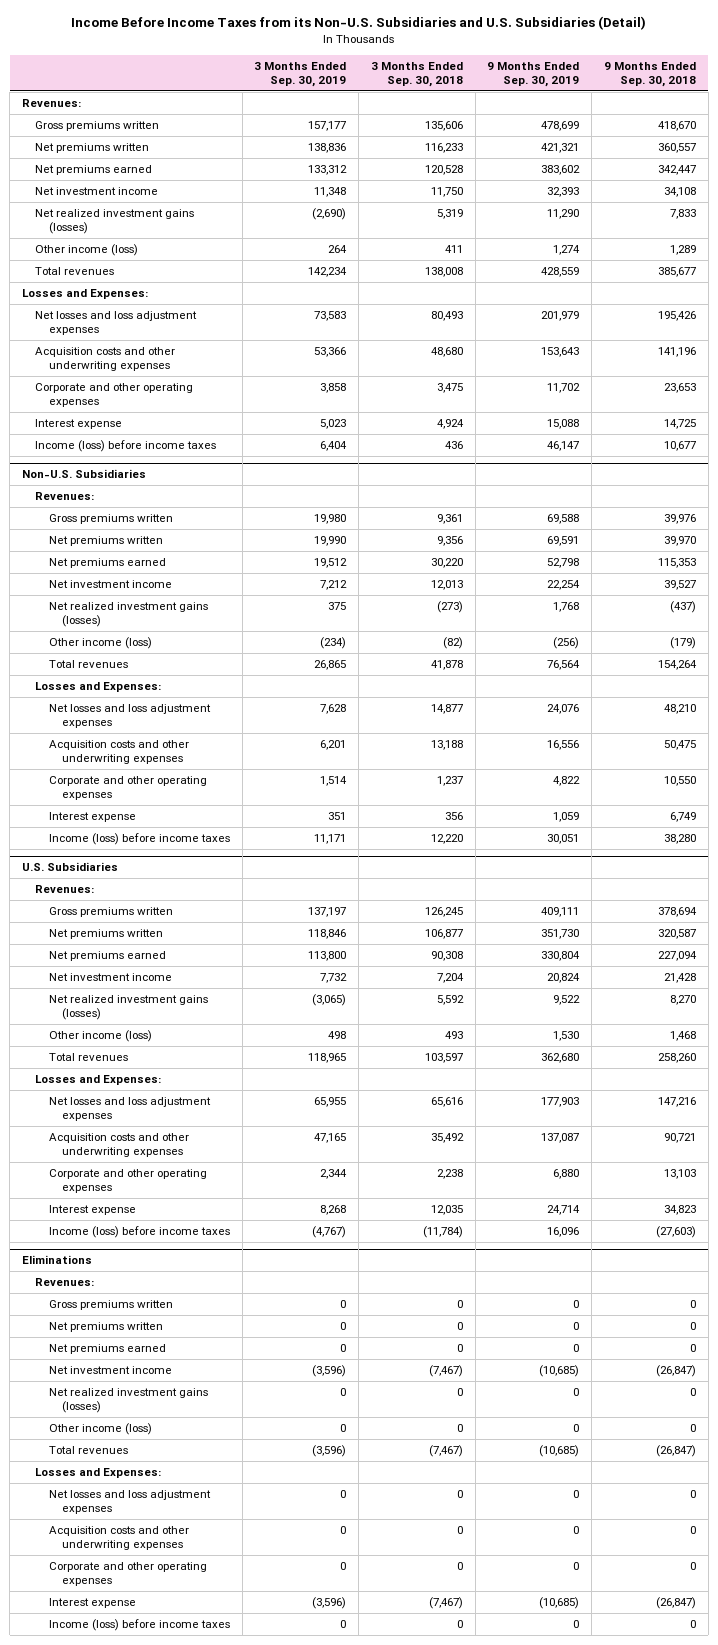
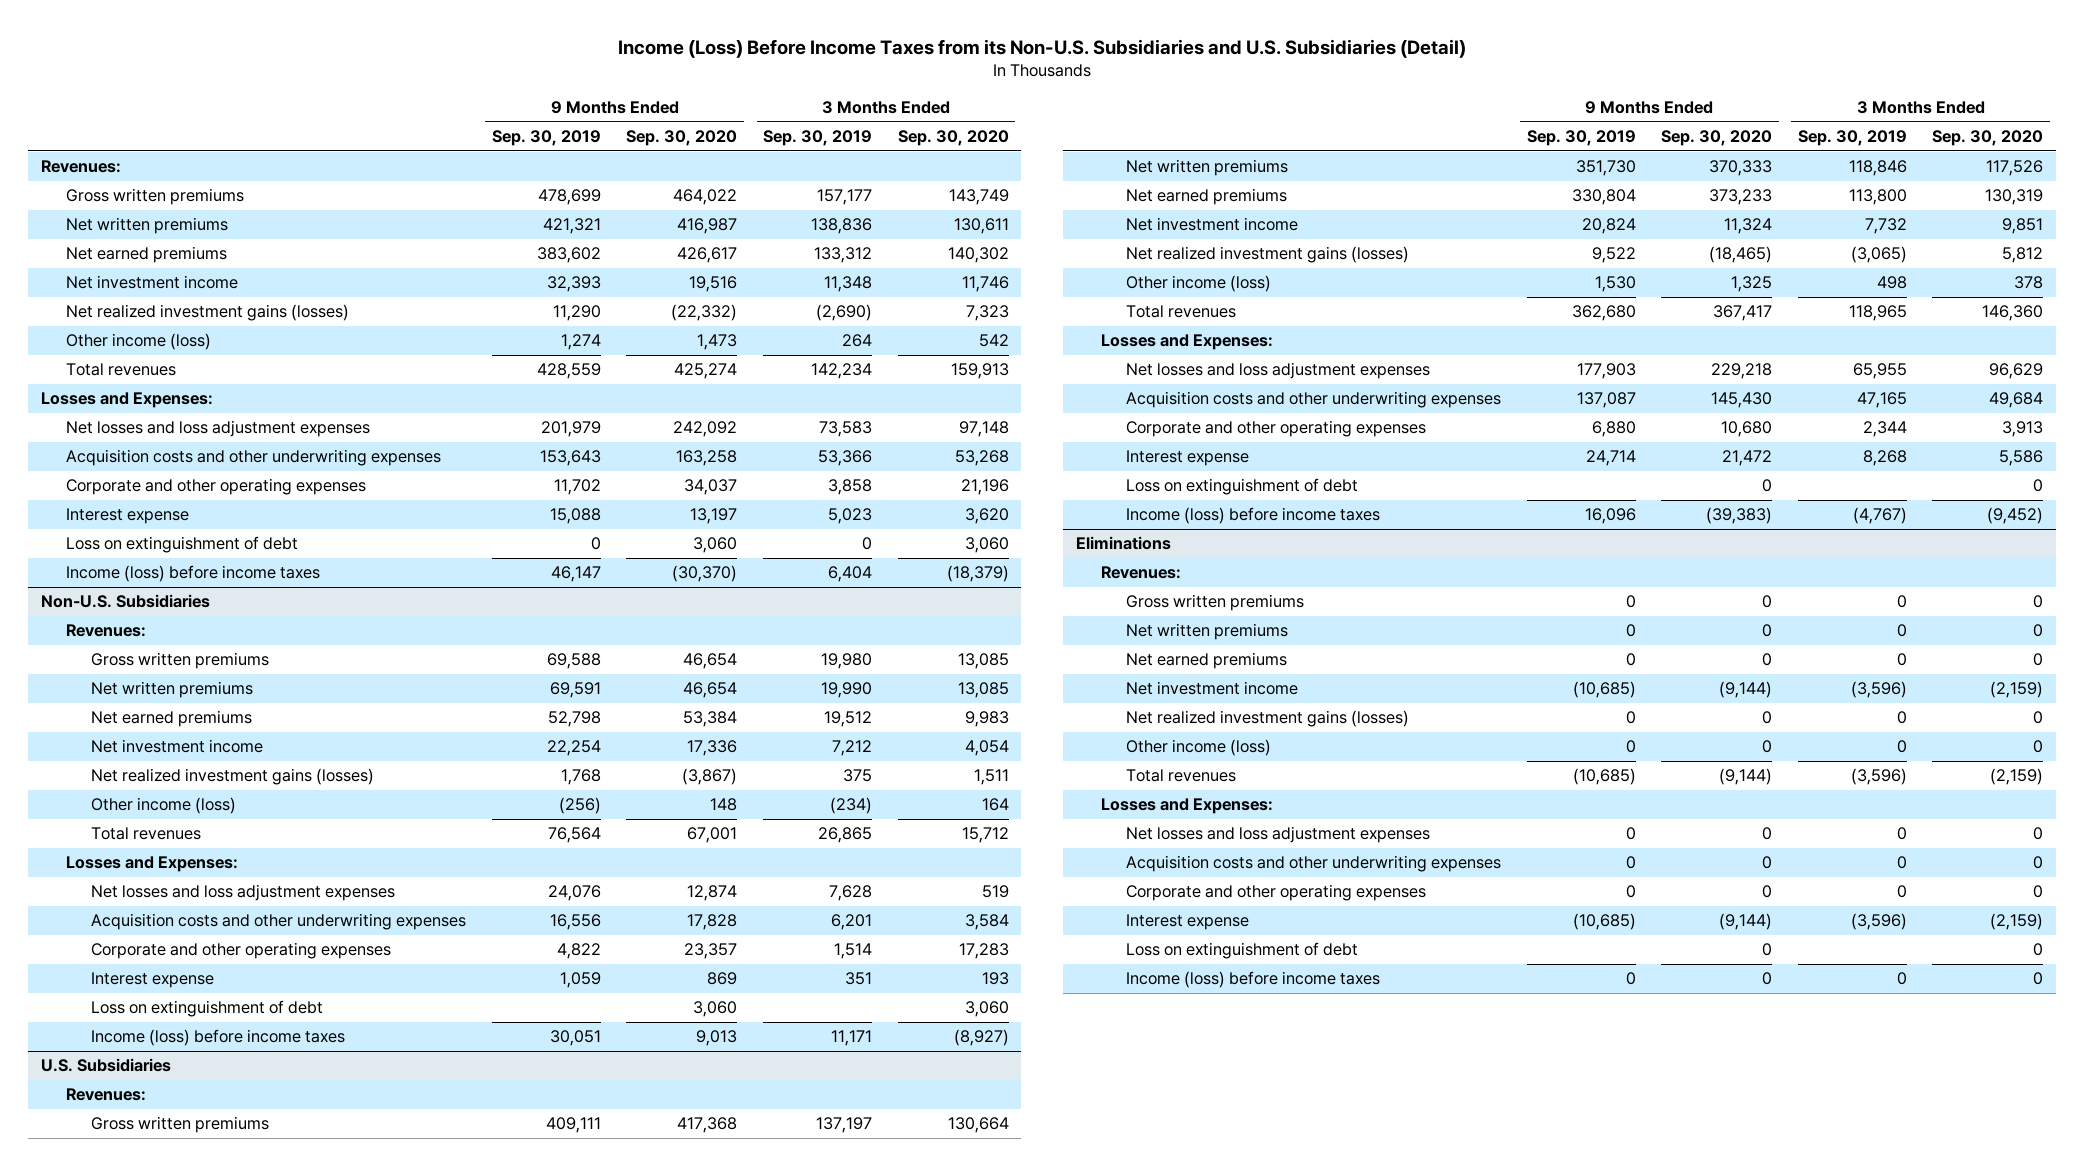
[70,16,646,31] Income Before Income Taxes from its Non-U.S. Subsidiaries and U.S. Subsidiaries (Detail) -> [618,38,1467,58] Income (Loss) Before Income Taxes from its Non-U.S. Subsidiaries and U.S. Subsidiaries (Detail)
[370,61,463,87] 3 Months Ended Sep. 30, 2018 -> none
[604,61,697,87] 9 Months Ended Sep. 30, 2018 -> none
none -> [626,129,738,146] Sep. 30, 2020
none -> [897,129,1009,146] Sep. 30, 2020
[35,120,160,131] Gross premiums written -> [65,188,244,206] Gross written premiums
[35,142,150,153] Net premiums written -> [65,217,228,235] Net written premiums
[35,164,153,175] Net premiums earned -> [65,246,227,264] Net earned premiums
none -> [65,536,298,554] Loss on extinguishment of debt
[48,513,173,524] Gross premiums written -> [91,652,270,670] Gross written premiums
[48,535,163,546] Net premiums written -> [91,681,254,699] Net written premiums
[48,557,166,568] Net premiums earned -> [91,710,253,728] Net earned premiums
none -> [91,1000,324,1018] Loss on extinguishment of debt
[48,906,173,917] Gross premiums written -> [91,1116,270,1134] Gross written premiums
[48,928,163,939] Net premiums written -> [1125,159,1288,177] Net written premiums
[48,950,166,961] Net premiums earned -> [1125,188,1287,206] Net earned premiums
none -> [1125,478,1358,496] Loss on extinguishment of debt
[48,1299,173,1310] Gross premiums written -> [1125,594,1304,612] Gross written premiums
[48,1321,163,1332] Net premiums written -> [1125,623,1288,641] Net written premiums
[48,1343,166,1354] Net premiums earned -> [1125,652,1287,670] Net earned premiums
none -> [1125,942,1358,960] Loss on extinguishment of debt

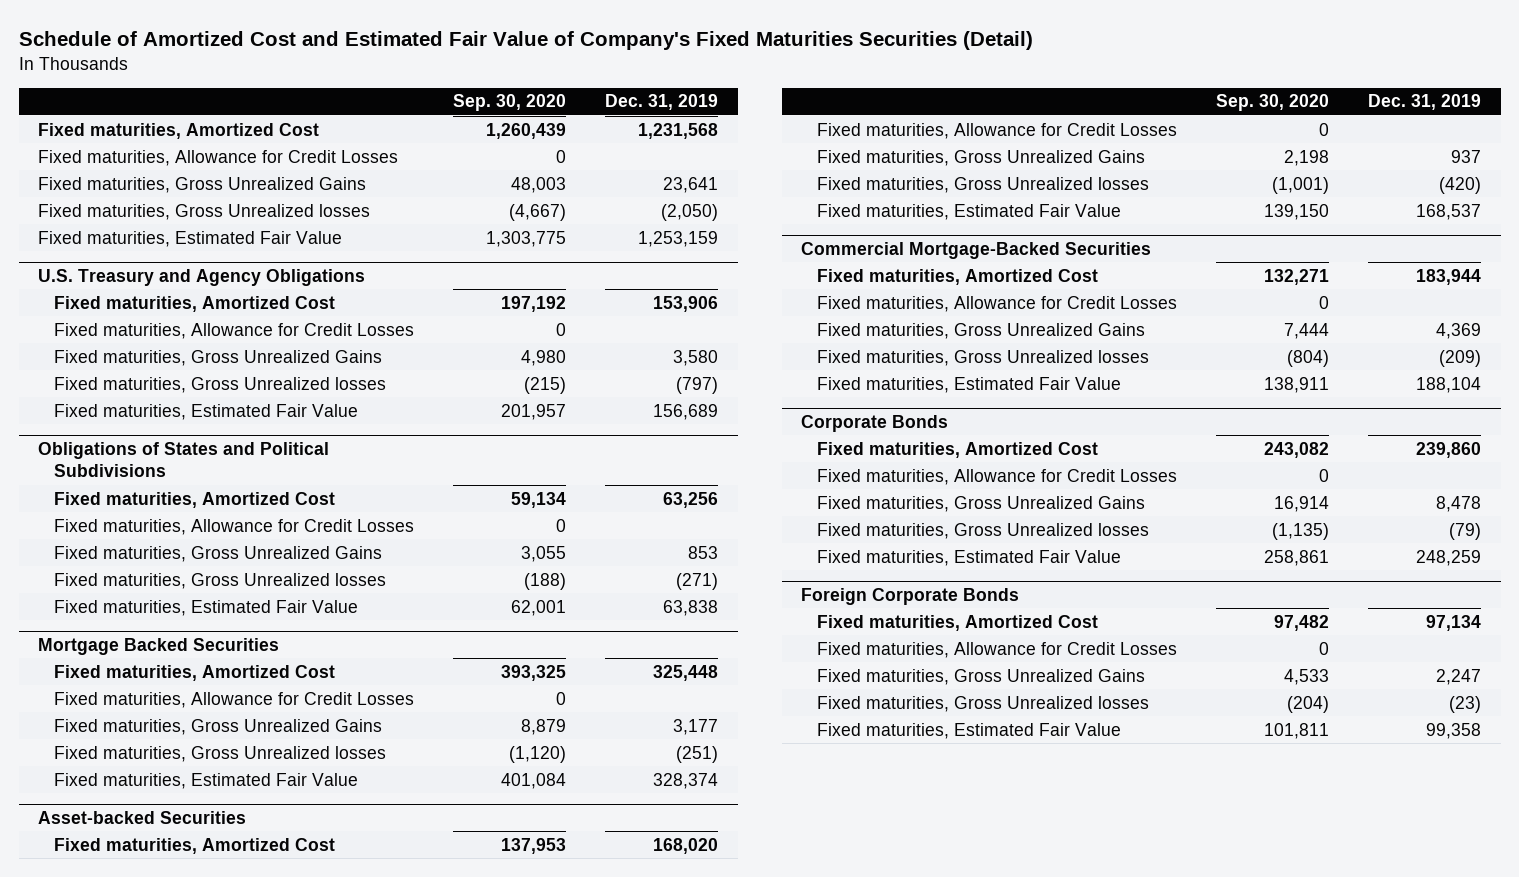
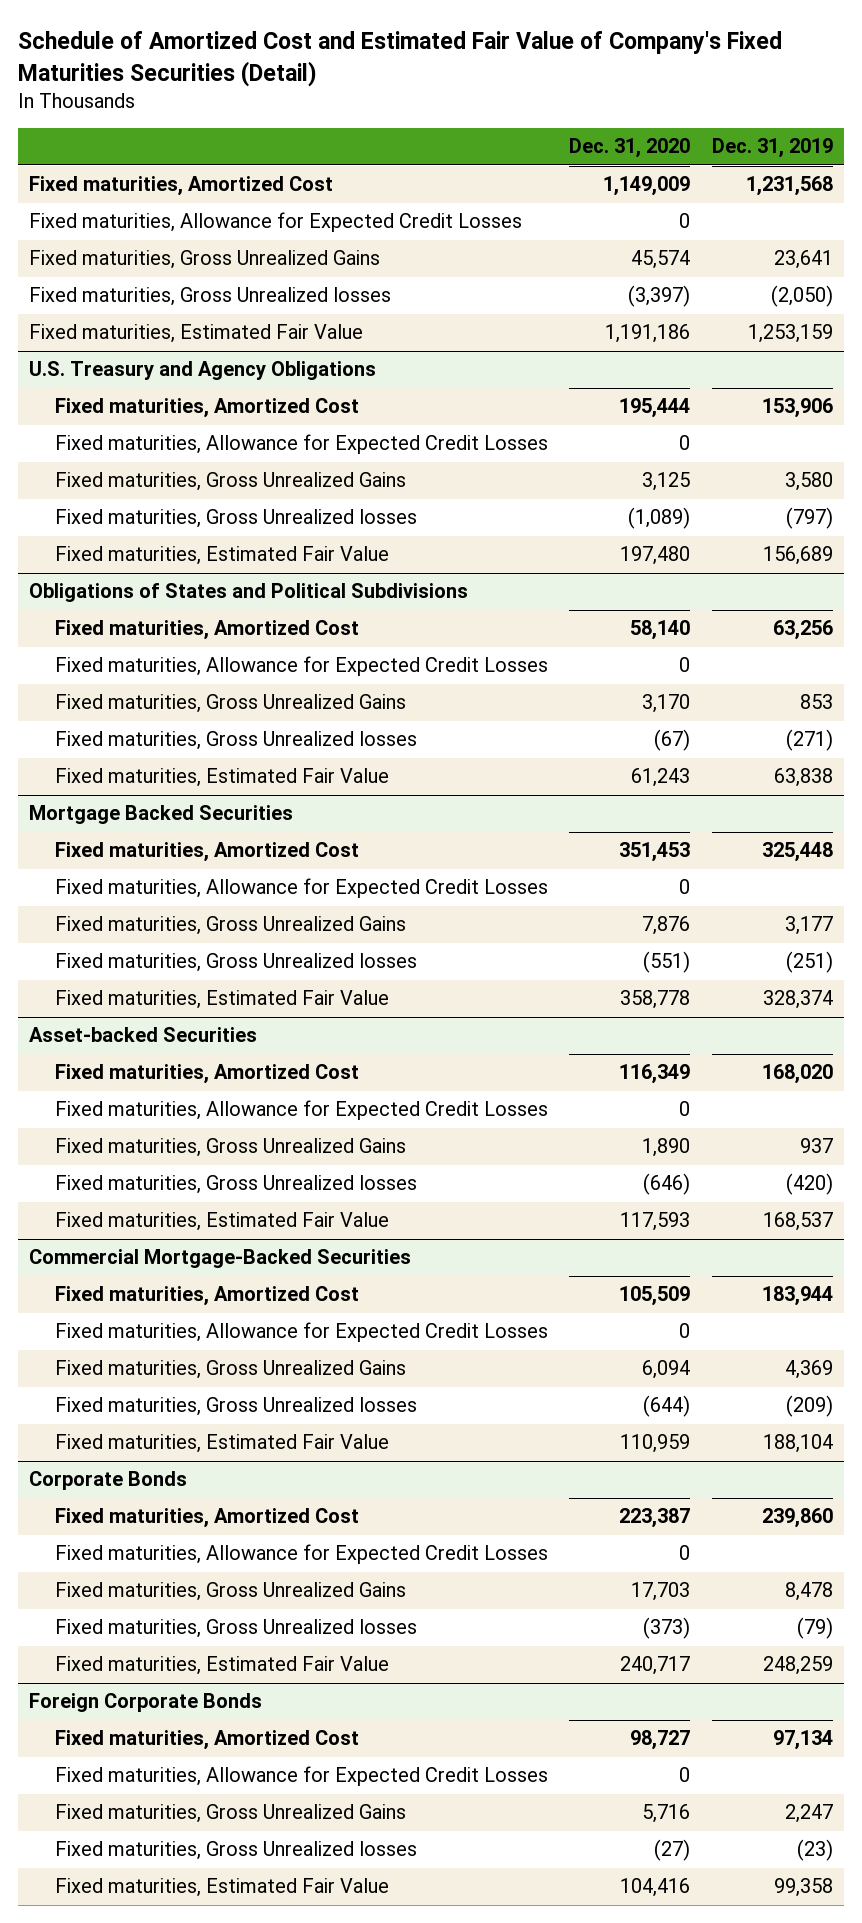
[452,94,566,112] Sep. 30, 2020 -> none
none -> [569,138,691,159] Dec. 31, 2020
[38,149,399,166] Fixed maturities, Allowance for Credit Losses -> [28,212,522,233] Fixed maturities, Allowance for Expected Credit Losses
[53,322,414,339] Fixed maturities, Allowance for Credit Losses -> [54,434,548,455] Fixed maturities, Allowance for Expected Credit Losses
[53,518,414,535] Fixed maturities, Allowance for Credit Losses -> [54,656,548,677] Fixed maturities, Allowance for Expected Credit Losses
[53,691,414,708] Fixed maturities, Allowance for Credit Losses -> [54,878,548,899] Fixed maturities, Allowance for Expected Credit Losses
[816,122,1177,139] Fixed maturities, Allowance for Credit Losses -> [54,1100,548,1121] Fixed maturities, Allowance for Expected Credit Losses
[816,295,1177,312] Fixed maturities, Allowance for Credit Losses -> [54,1322,548,1343] Fixed maturities, Allowance for Expected Credit Losses
[816,468,1177,485] Fixed maturities, Allowance for Credit Losses -> [54,1544,548,1565] Fixed maturities, Allowance for Expected Credit Losses
[816,641,1177,658] Fixed maturities, Allowance for Credit Losses -> [54,1766,548,1787] Fixed maturities, Allowance for Expected Credit Losses

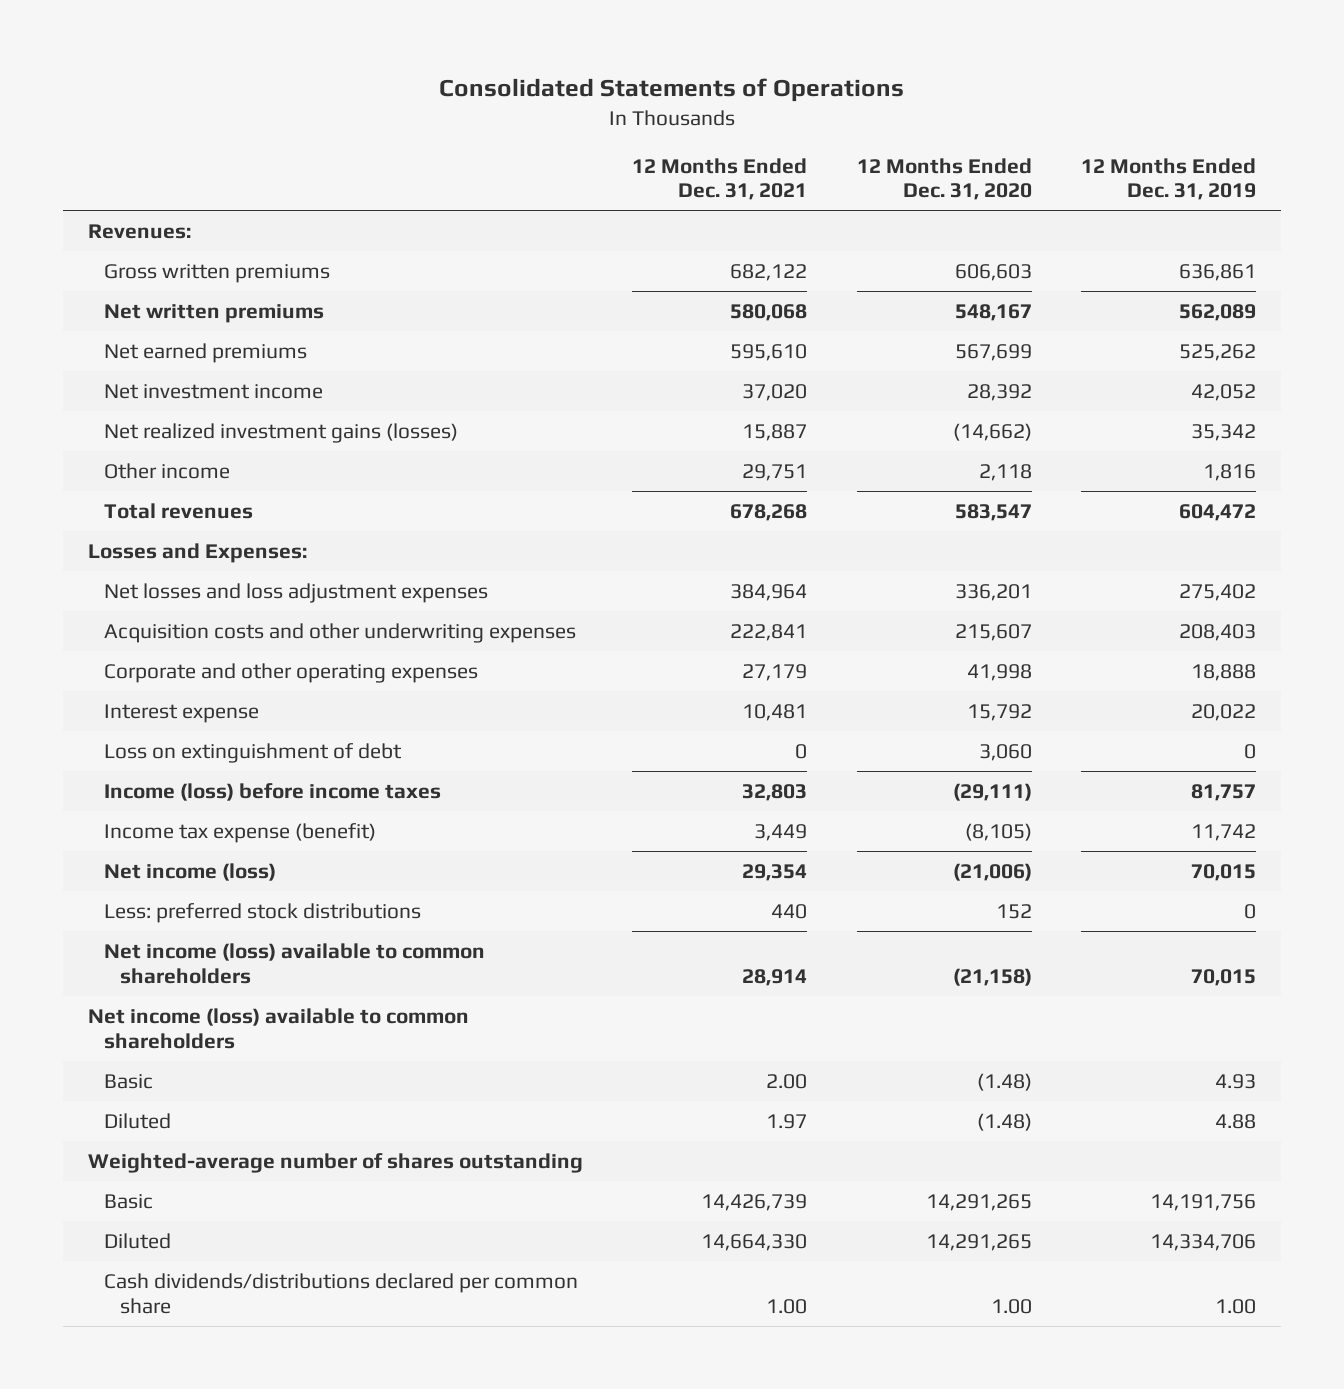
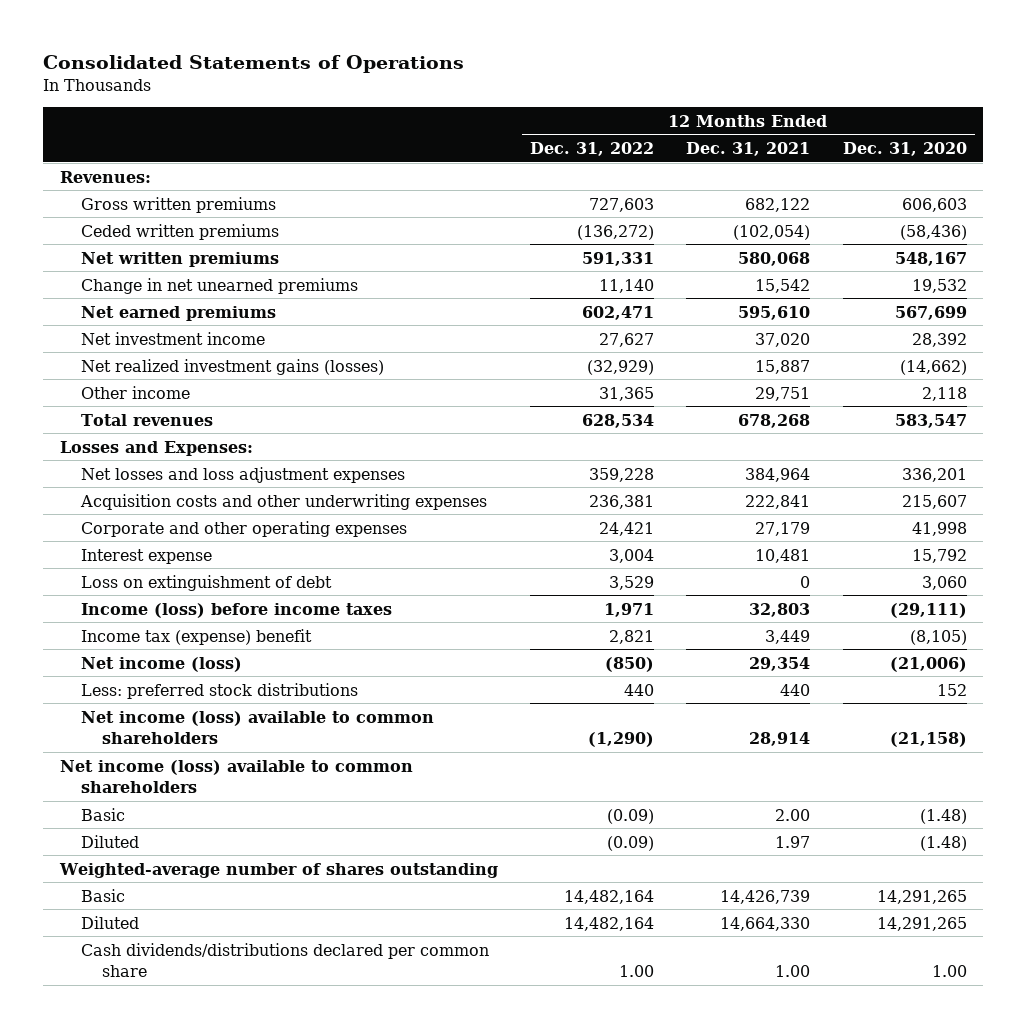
[1081,157,1257,201] 12 Months Ended Dec. 31, 2019 -> none
none -> [529,142,654,157] Dec. 31, 2022
none -> [80,223,279,240] Ceded written premiums
none -> [80,277,358,294] Change in net unearned premiums
[103,822,376,843] Income tax expense (benefit) -> [80,628,312,645] Income tax (expense) benefit

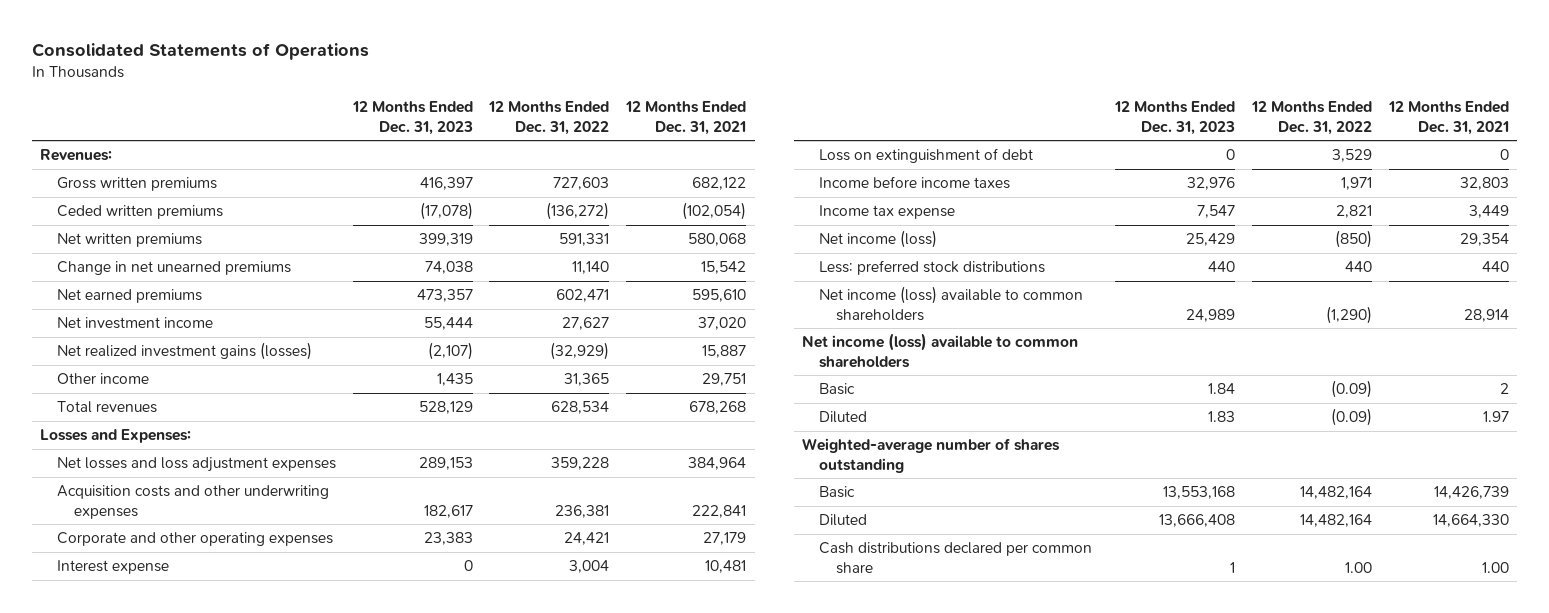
[842,142,967,157] Dec. 31, 2020 -> none
none -> [351,101,473,135] 12 Months Ended Dec. 31, 2023
[80,602,392,618] Income (loss) before income taxes -> [819,176,1011,190] Income before income taxes
[80,628,312,645] Income tax (expense) benefit -> [819,205,956,220] Income tax expense
[775,808,811,821] 2.00 -> [1499,383,1509,395] 2
[80,942,489,977] Cash dividends/distributions declared per common share -> [819,542,1093,574] Cash distributions declared per common share

